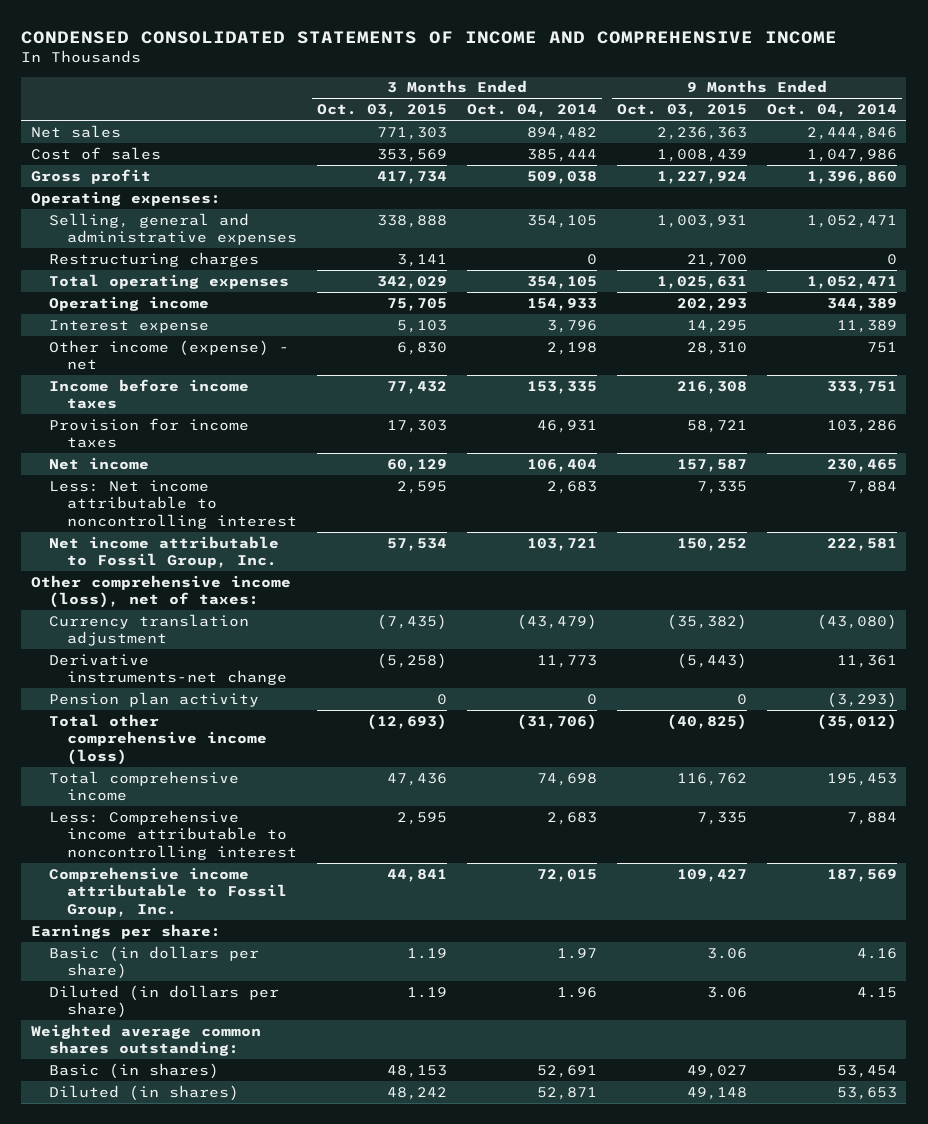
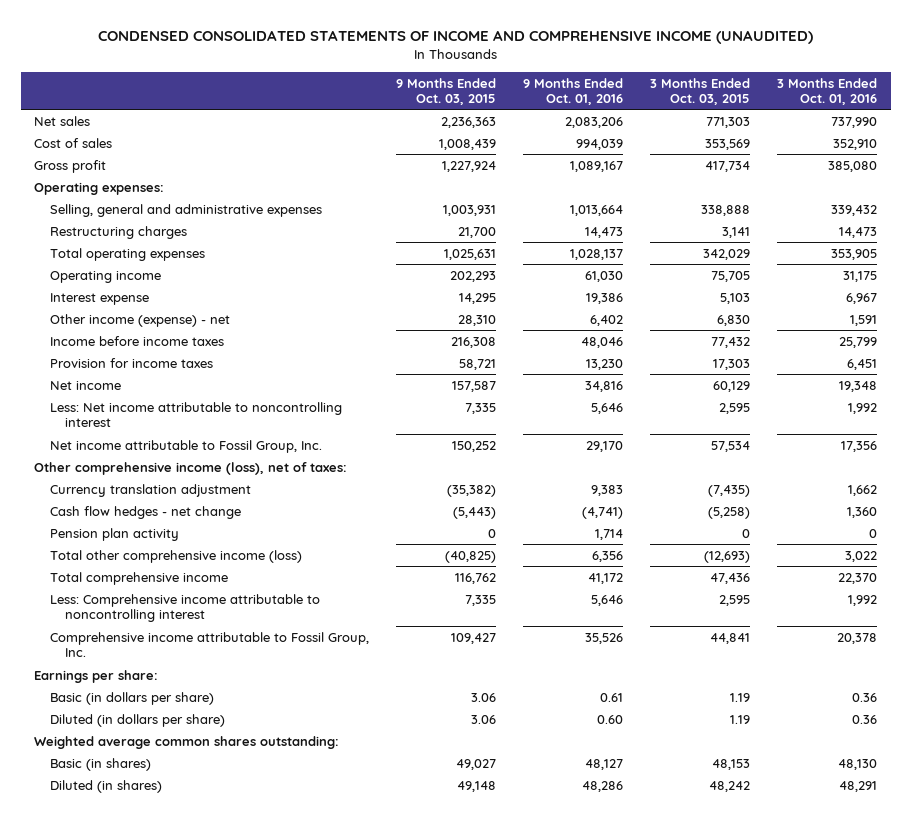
[21,31,838,45] CONDENSED CONSOLIDATED STATEMENTS OF INCOME AND COMPREHENSIVE INCOME -> [97,30,813,45] CONDENSED CONSOLIDATED STATEMENTS OF INCOME AND COMPREHENSIVE INCOME (UNAUDITED)
[466,104,597,118] Oct. 04, 2014 -> none
[766,104,897,118] Oct. 04, 2014 -> none
none -> [522,77,623,105] 9 Months Ended Oct. 01, 2016
none -> [777,77,878,105] 3 Months Ended Oct. 01, 2016
[48,653,287,686] Derivative instruments-net change -> [49,505,241,519] Cash flow hedges - net change

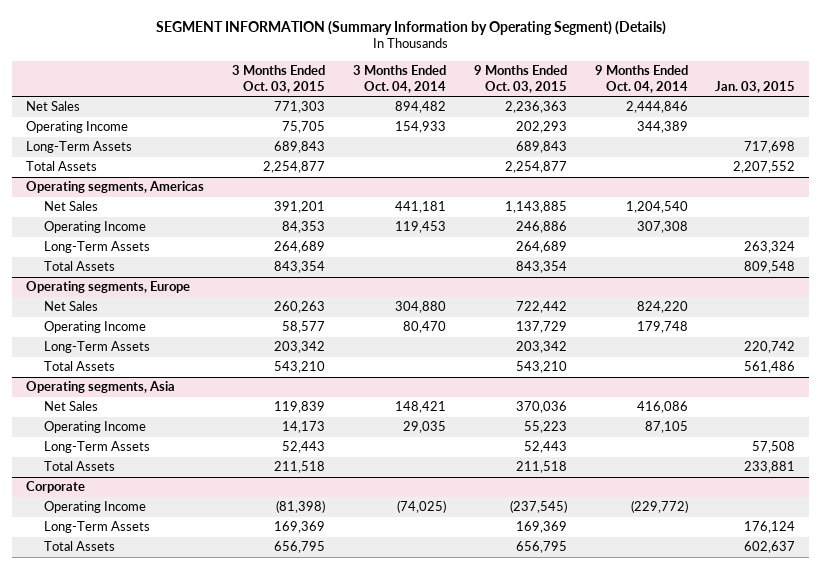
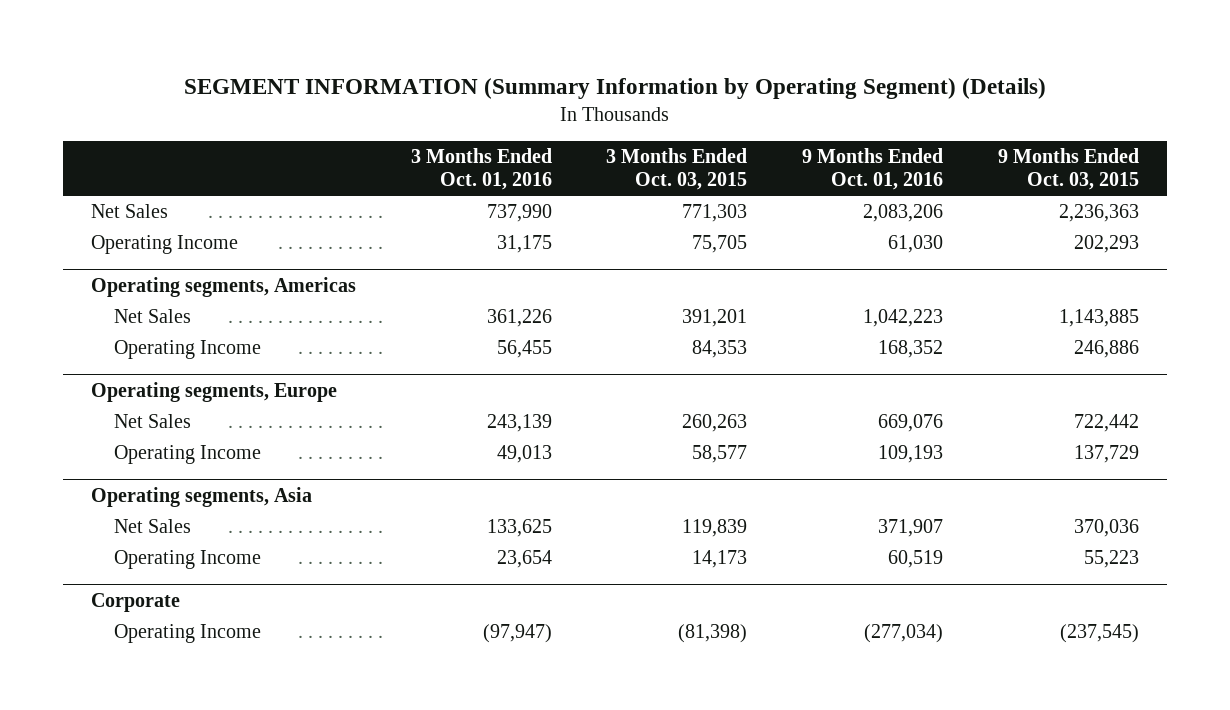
[352,64,446,93] 3 Months Ended Oct. 04, 2014 -> none
[594,64,688,93] 9 Months Ended Oct. 04, 2014 -> none
[715,80,796,93] Jan. 03, 2015 -> none
none -> [410,147,552,191] 3 Months Ended Oct. 01, 2016
none -> [802,147,944,191] 9 Months Ended Oct. 01, 2016
[26,141,133,154] Long-Term Assets -> none
[26,161,98,172] Total Assets -> none
[44,241,151,254] Long-Term Assets -> none
[44,261,116,272] Total Assets -> none
[44,341,151,354] Long-Term Assets -> none
[44,361,116,372] Total Assets -> none
[44,441,151,454] Long-Term Assets -> none
[44,461,116,472] Total Assets -> none
[44,521,151,534] Long-Term Assets -> none
[44,541,116,552] Total Assets -> none

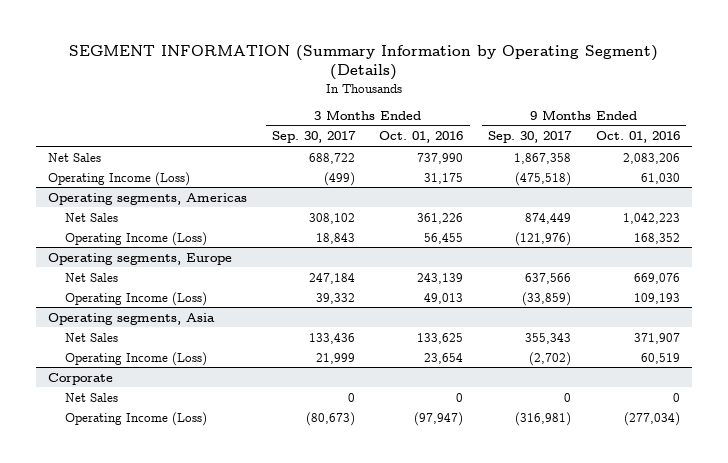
[606,147,748,191] 3 Months Ended Oct. 03, 2015 -> none
[998,147,1140,191] 9 Months Ended Oct. 03, 2015 -> none
none -> [271,131,356,144] Sep. 30, 2017
none -> [488,131,573,144] Sep. 30, 2017
[90,234,238,254] Operating Income -> [48,171,191,186] Operating Income (Loss)
[113,339,261,359] Operating Income -> [65,231,208,246] Operating Income (Loss)
[113,444,261,464] Operating Income -> [65,291,208,306] Operating Income (Loss)
[113,549,261,569] Operating Income -> [65,351,208,366] Operating Income (Loss)
none -> [65,392,119,402] Net Sales
[113,623,261,643] Operating Income -> [65,411,208,426] Operating Income (Loss)

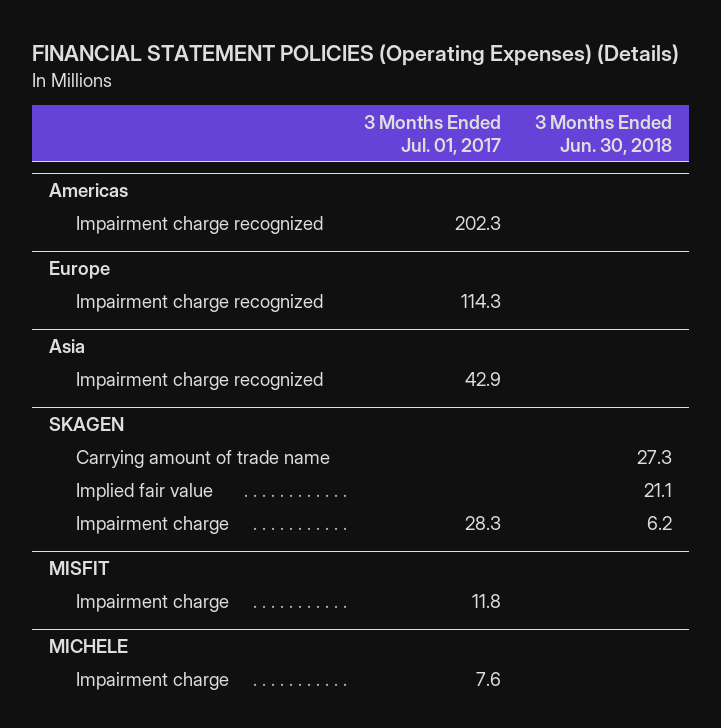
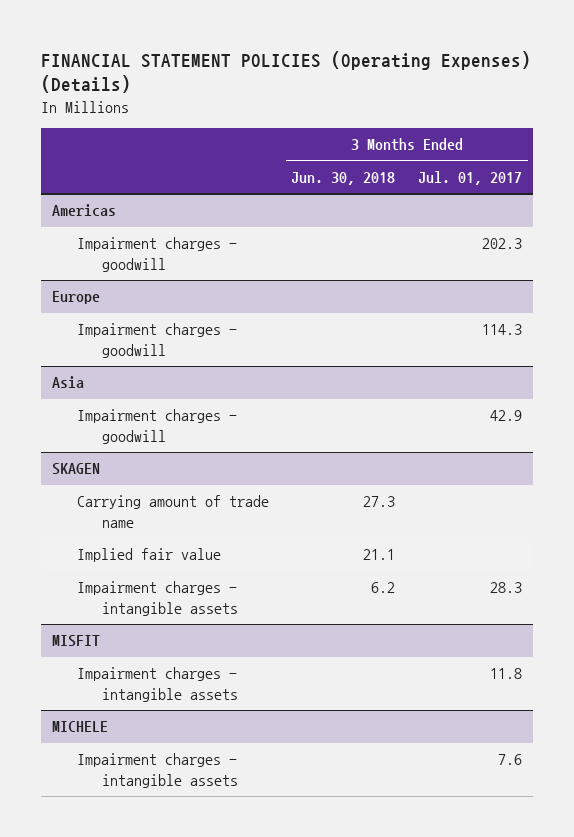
[76,216,324,235] Impairment charge recognized -> [76,237,237,272] Impairment charges - goodwill
[76,294,324,313] Impairment charge recognized -> [76,323,237,358] Impairment charges - goodwill
[76,372,324,391] Impairment charge recognized -> [76,409,237,444] Impairment charges - goodwill
[76,516,230,535] Impairment charge -> [76,581,238,616] Impairment charges - intangible assets
[76,594,230,613] Impairment charge -> [76,667,238,702] Impairment charges - intangible assets
[76,672,230,691] Impairment charge -> [76,753,238,788] Impairment charges - intangible assets

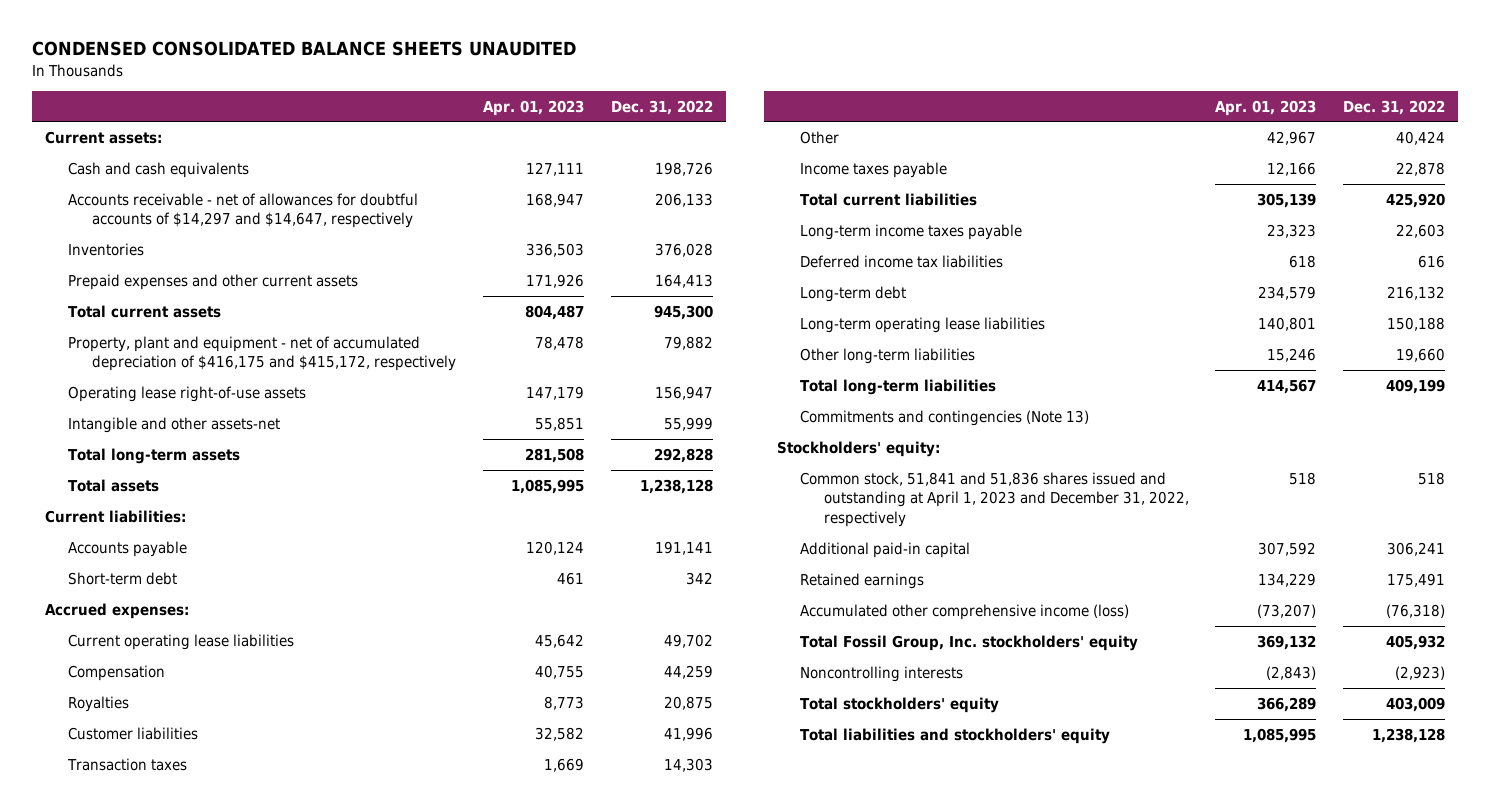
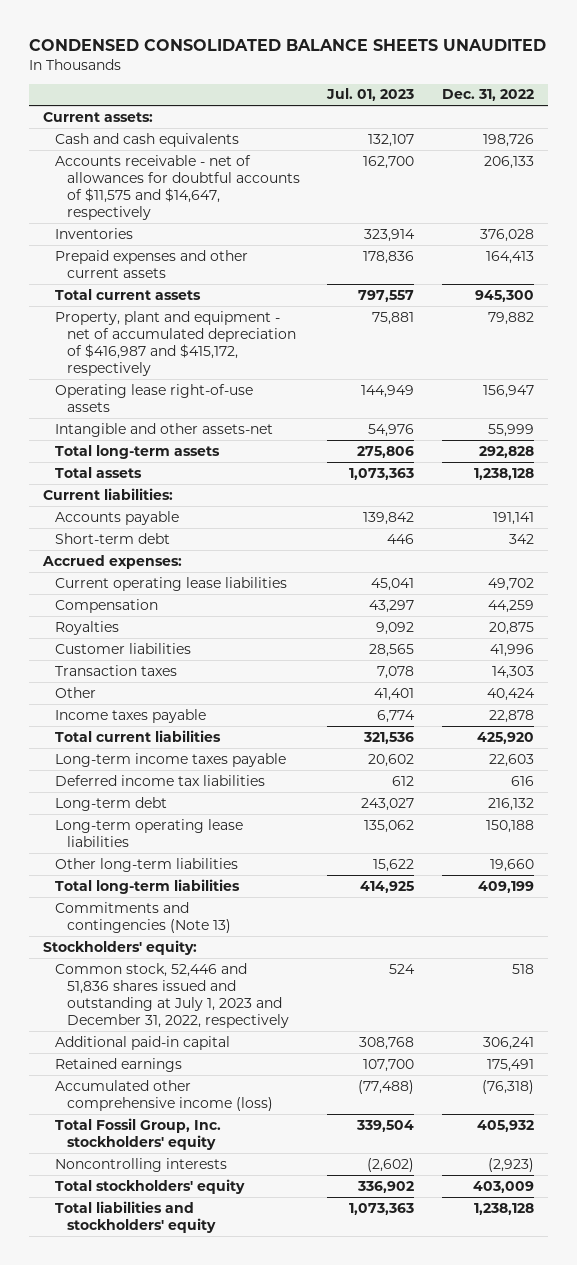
[483,99,585,116] Apr. 01, 2023 -> none
none -> [326,88,415,102] Jul. 01, 2023
[68,192,419,229] Accounts receivable - net of allowances for doubtful accounts of $14,297 and $14,647, respectively -> [54,154,300,220] Accounts receivable - net of allowances for doubtful accounts of $11,575 and $14,647, respectively
[68,335,456,372] Property, plant and equipment - net of accumulated depreciation of $416,175 and $415,172, respectively -> [54,310,296,376] Property, plant and equipment - net of accumulated depreciation of $416,987 and $415,172, respectively
[800,471,1189,527] Common stock, 51,841 and 51,836 shares issued and outstanding at April 1, 2023 and December 31, 2022, respectively -> [54,962,289,1028] Common stock, 52,446 and 51,836 shares issued and outstanding at July 1, 2023 and December 31, 2022, respectively

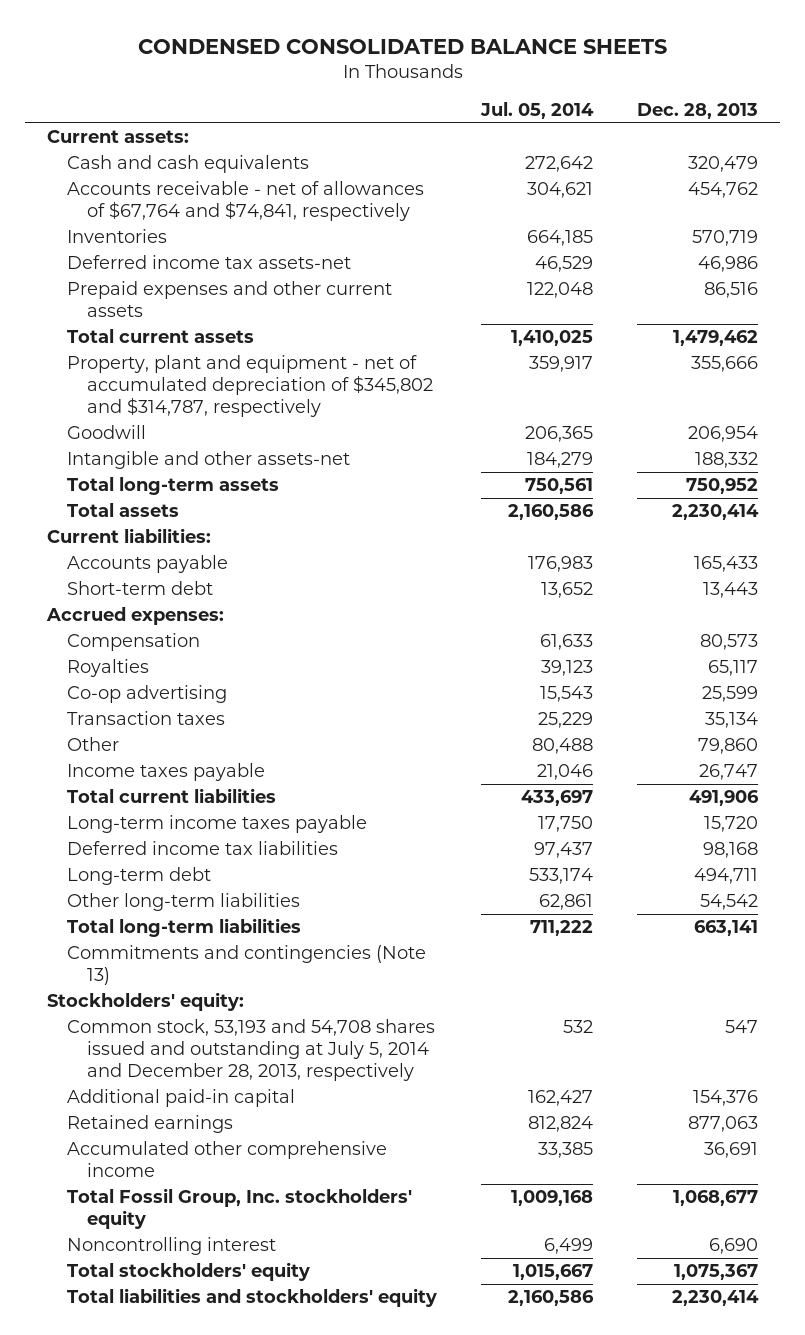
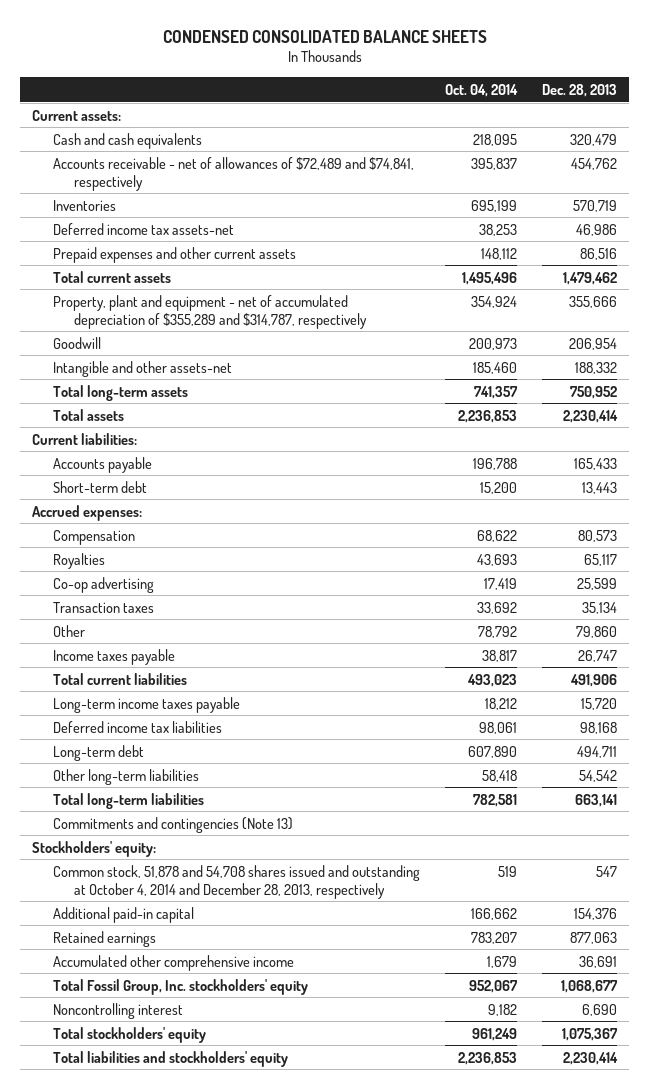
[479,101,594,119] Jul. 05, 2014 -> none
none -> [444,83,518,97] Oct. 04, 2014
[67,181,425,222] Accounts receivable - net of allowances of $67,764 and $74,841, respectively -> [53,156,415,191] Accounts receivable - net of allowances of $72,489 and $74,841, respectively
[67,355,433,417] Property, plant and equipment - net of accumulated depreciation of $345,802 and $314,787, respectively -> [53,294,367,329] Property, plant and equipment - net of accumulated depreciation of $355,289 and $314,787, respectively
[67,1019,436,1081] Common stock, 53,193 and 54,708 shares issued and outstanding at July 5, 2014 and December 28, 2013, respectively -> [53,864,421,899] Common stock, 51,878 and 54,708 shares issued and outstanding at October 4, 2014 and December 28, 2013, respectively

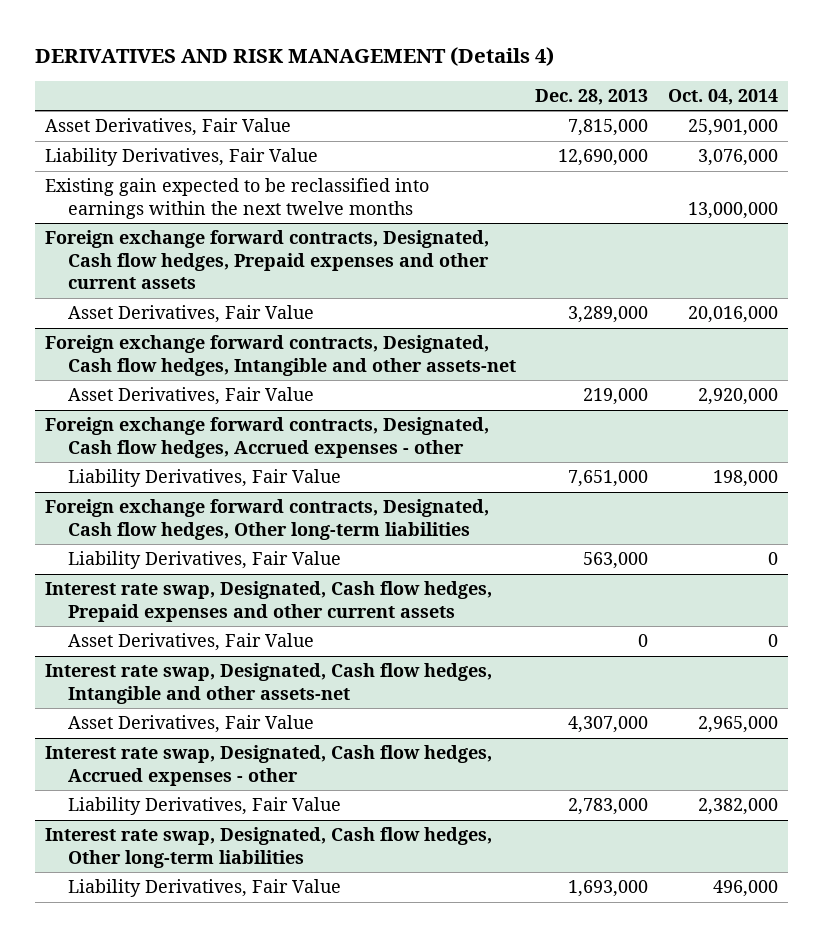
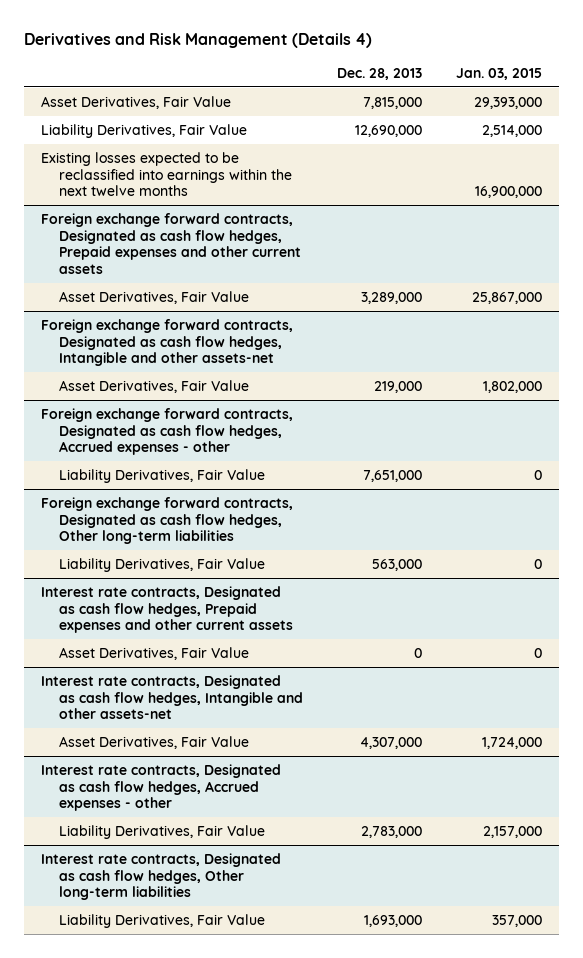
[35,47,555,67] DERIVATIVES AND RISK MANAGEMENT (Details 4) -> [23,33,372,49] Derivatives and Risk Management (Details 4)
[667,88,778,105] Oct. 04, 2014 -> none
none -> [456,67,543,80] Jan. 03, 2015
[45,178,430,219] Existing gain expected to be reclassified into earnings within the next twelve months -> [40,151,293,197] Existing losses expected to be reclassified into earnings within the next twelve months
[45,230,490,290] Foreign exchange forward contracts, Designated, Cash flow hedges, Prepaid expenses and other current assets -> [40,212,302,275] Foreign exchange forward contracts, Designated as cash flow hedges, Prepaid expenses and other current assets
[45,335,517,376] Foreign exchange forward contracts, Designated, Cash flow hedges, Intangible and other assets-net -> [40,318,293,367] Foreign exchange forward contracts, Designated as cash flow hedges, Intangible and other assets-net
[45,417,490,458] Foreign exchange forward contracts, Designated, Cash flow hedges, Accrued expenses - other -> [40,407,293,456] Foreign exchange forward contracts, Designated as cash flow hedges, Accrued expenses - other
[45,499,490,540] Foreign exchange forward contracts, Designated, Cash flow hedges, Other long-term liabilities -> [40,496,293,545] Foreign exchange forward contracts, Designated as cash flow hedges, Other long-term liabilities
[45,581,493,622] Interest rate swap, Designated, Cash flow hedges, Prepaid expenses and other current assets -> [40,585,294,634] Interest rate contracts, Designated as cash flow hedges, Prepaid expenses and other current assets
[45,663,493,704] Interest rate swap, Designated, Cash flow hedges, Intangible and other assets-net -> [40,674,304,720] Interest rate contracts, Designated as cash flow hedges, Intangible and other assets-net
[45,745,493,786] Interest rate swap, Designated, Cash flow hedges, Accrued expenses - other -> [40,763,281,812] Interest rate contracts, Designated as cash flow hedges, Accrued expenses - other
[45,827,493,868] Interest rate swap, Designated, Cash flow hedges, Other long-term liabilities -> [40,852,281,901] Interest rate contracts, Designated as cash flow hedges, Other long-term liabilities

